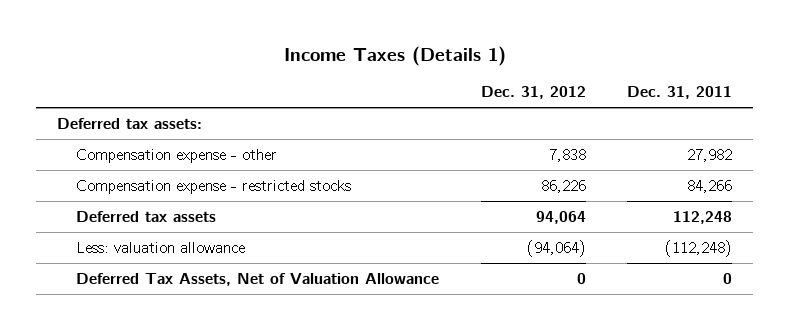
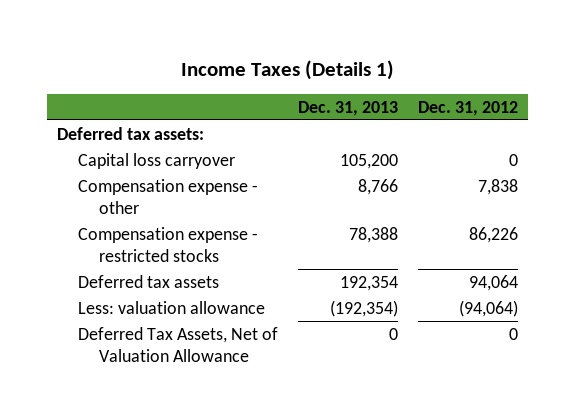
[627,86,733,100] Dec. 31, 2011 -> none
none -> [297,100,398,116] Dec. 31, 2013
none -> [77,152,235,169] Capital loss carryover

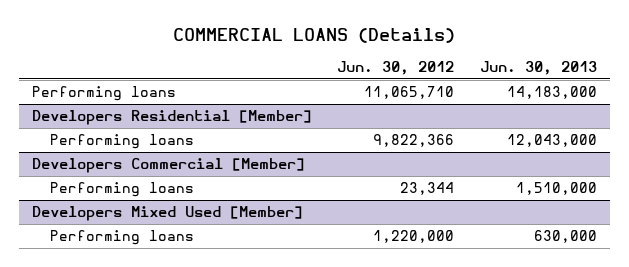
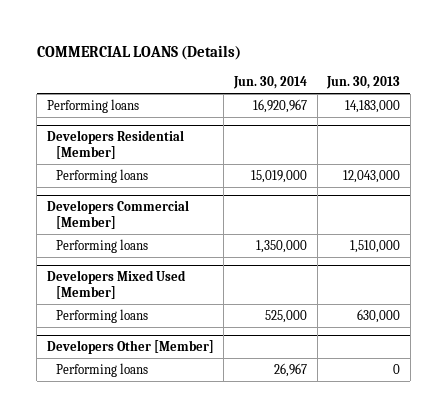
[337,61,455,76] Jun. 30, 2012 -> none
none -> [233,76,308,90] Jun. 30, 2014
none -> [46,340,214,355] Developers Other [Member]
none -> [56,363,149,378] Performing loans

